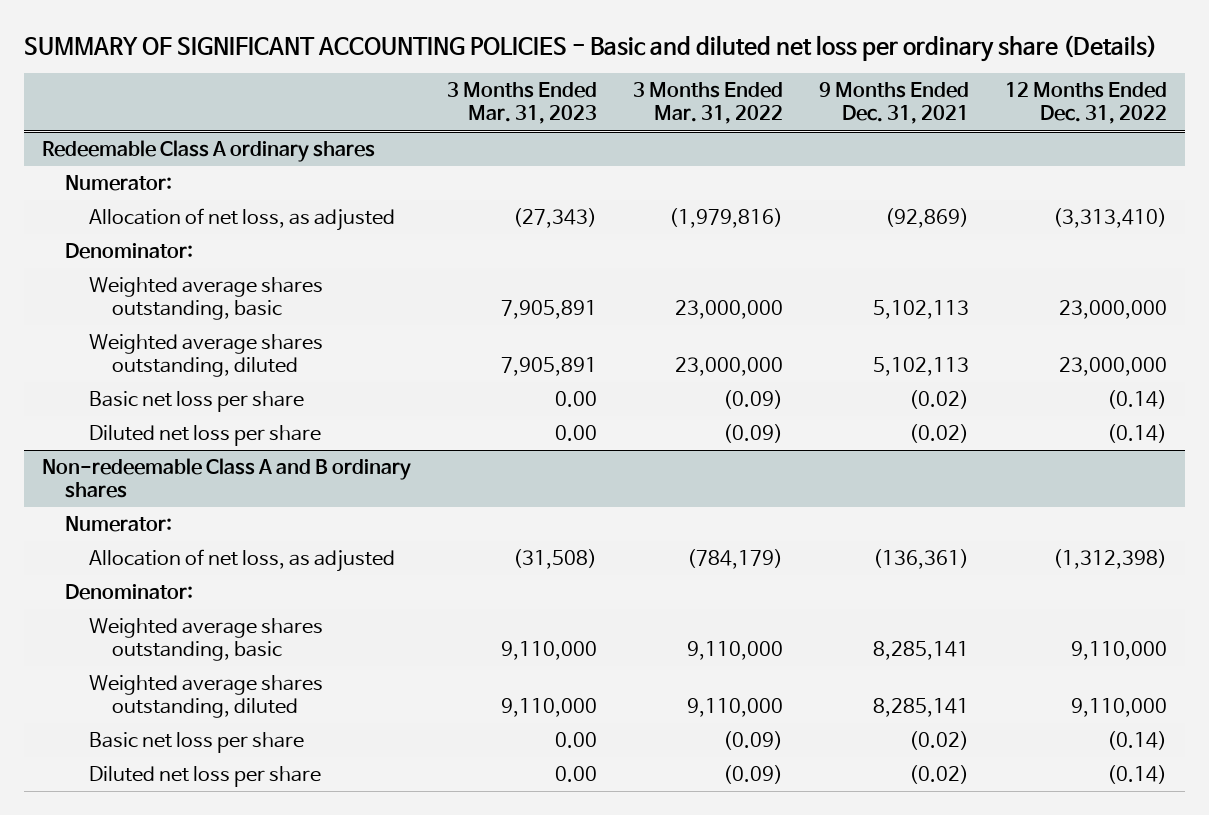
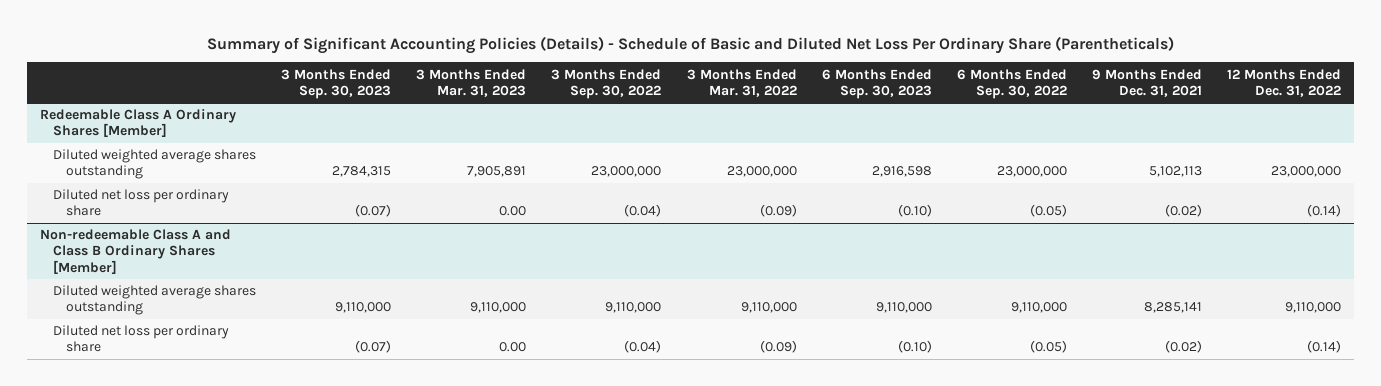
[23,34,1157,62] SUMMARY OF SIGNIFICANT ACCOUNTING POLICIES - Basic and diluted net loss per ordinary share (Details) -> [206,35,1174,54] Summary of Significant Accounting Policies (Details) - Schedule of Basic and Diluted Net Loss Per Ordinary Share (Parentheticals)
none -> [281,68,392,99] 3 Months Ended Sep. 30, 2023
none -> [551,68,662,99] 3 Months Ended Sep. 30, 2022
none -> [821,68,932,99] 6 Months Ended Sep. 30, 2023
none -> [956,68,1067,99] 6 Months Ended Sep. 30, 2022
[65,175,173,192] Numerator: -> none
[88,208,395,232] Allocation of net loss, as adjusted -> none
[65,243,194,260] Denominator: -> none
[88,277,323,321] Weighted average shares outstanding, basic -> none
[88,391,304,413] Basic net loss per share -> none
[65,516,173,533] Numerator: -> none
[88,549,395,573] Allocation of net loss, as adjusted -> none
[65,584,194,601] Denominator: -> none
[88,618,323,662] Weighted average shares outstanding, basic -> none
[88,732,304,754] Basic net loss per share -> none
[41,140,375,163] Redeemable Class A ordinary shares -> [39,109,236,138] Redeemable Class A Ordinary Shares [Member]
[88,334,323,378] Weighted average shares outstanding, diluted -> [52,149,256,180] Diluted weighted average shares outstanding
[88,425,321,447] Diluted net loss per share -> [52,189,229,217] Diluted net loss per ordinary share
[41,458,411,499] Non-redeemable Class A and B ordinary shares -> [39,229,231,274] Non-redeemable Class A and Class B Ordinary Shares [Member]
[88,675,323,719] Weighted average shares outstanding, diluted -> [52,285,256,316] Diluted weighted average shares outstanding
[88,766,321,788] Diluted net loss per share -> [52,325,229,353] Diluted net loss per ordinary share

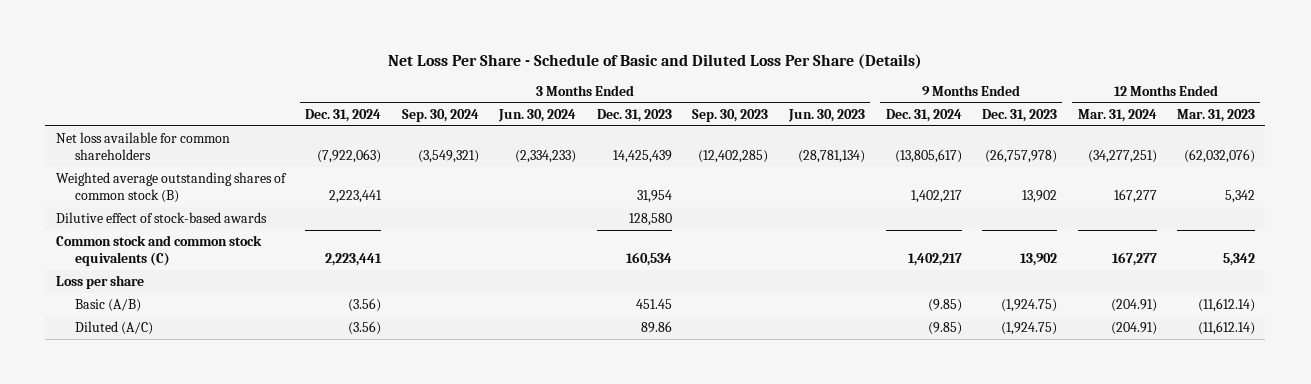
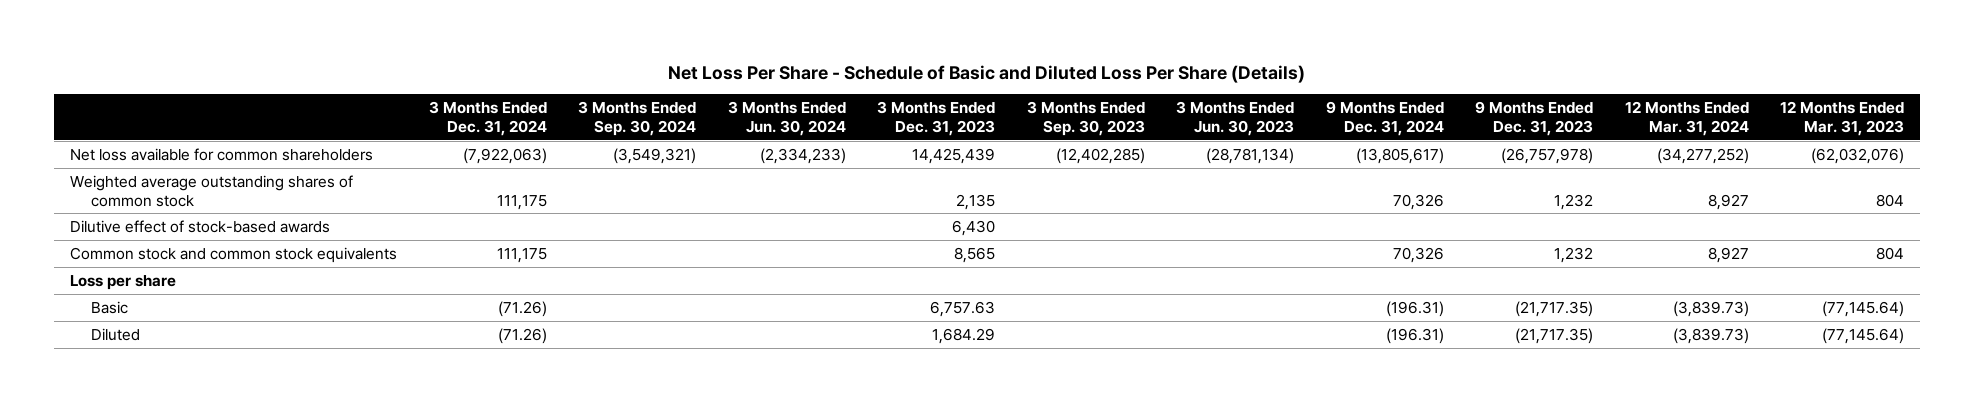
[1087,150,1157,164] (34,277,251) -> [1656,147,1749,164] (34,277,252)
[55,172,287,204] Weighted average outstanding shares of common stock (B) -> [70,174,354,207] Weighted average outstanding shares of common stock
[329,190,383,204] 2,223,441 -> [496,194,547,210] 111,175
[636,190,672,204] 31,954 -> [956,193,996,210] 2,135
[910,190,962,204] 1,402,217 -> [1392,193,1444,210] 70,326
[1022,190,1058,204] 13,902 -> [1554,193,1594,210] 1,232
[1113,189,1157,204] 167,277 -> [1707,193,1749,210] 8,927
[1225,190,1256,204] 5,342 -> [1876,193,1905,207] 804
[628,213,672,227] 128,580 -> [952,219,996,236] 6,430
[55,235,262,267] Common stock and common stock equivalents (C) -> [70,246,398,263] Common stock and common stock equivalents
[325,253,383,267] 2,223,441 -> [496,247,547,263] 111,175
[625,252,672,267] 160,534 -> [954,246,996,263] 8,565
[907,253,962,267] 1,402,217 -> [1392,246,1444,263] 70,326
[1020,253,1058,267] 13,902 -> [1554,246,1594,263] 1,232
[1111,252,1157,267] 167,277 -> [1707,246,1749,263] 8,927
[1223,253,1256,267] 5,342 -> [1876,246,1905,260] 804
[75,299,142,313] Basic (A/B) -> [91,300,129,314] Basic
[348,298,382,313] (3.56) -> [497,300,547,317] (71.26)
[635,299,672,310] 451.45 -> [930,300,996,317] 6,757.63
[927,299,962,313] (9.85) -> [1385,300,1444,317] (196.31)
[1001,299,1058,313] (1,924.75) -> [1515,300,1594,317] (21,717.35)
[1110,299,1157,313] (204.91) -> [1672,300,1749,317] (3,839.73)
[1198,298,1256,313] (11,612.14) -> [1822,300,1905,317] (77,145.64)
[75,321,154,336] Diluted (A/C) -> [91,327,141,341] Diluted
[348,321,382,336] (3.56) -> [497,327,547,344] (71.26)
[640,321,672,334] 89.86 -> [932,327,996,344] 1,684.29
[927,322,962,336] (9.85) -> [1385,327,1444,344] (196.31)
[1001,322,1058,336] (1,924.75) -> [1515,327,1594,344] (21,717.35)
[1110,322,1157,336] (204.91) -> [1672,327,1749,344] (3,839.73)
[1198,321,1256,336] (11,612.14) -> [1822,327,1905,344] (77,145.64)

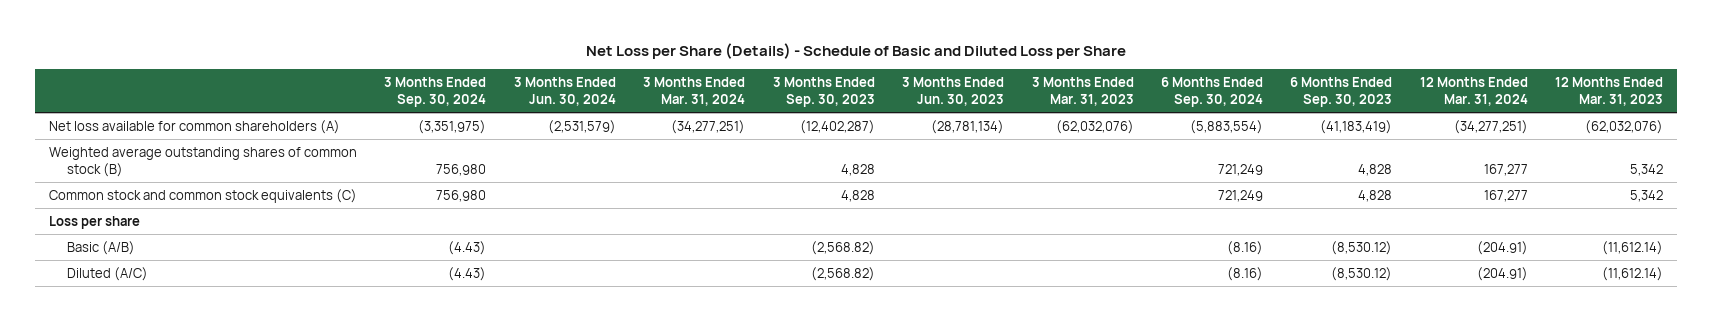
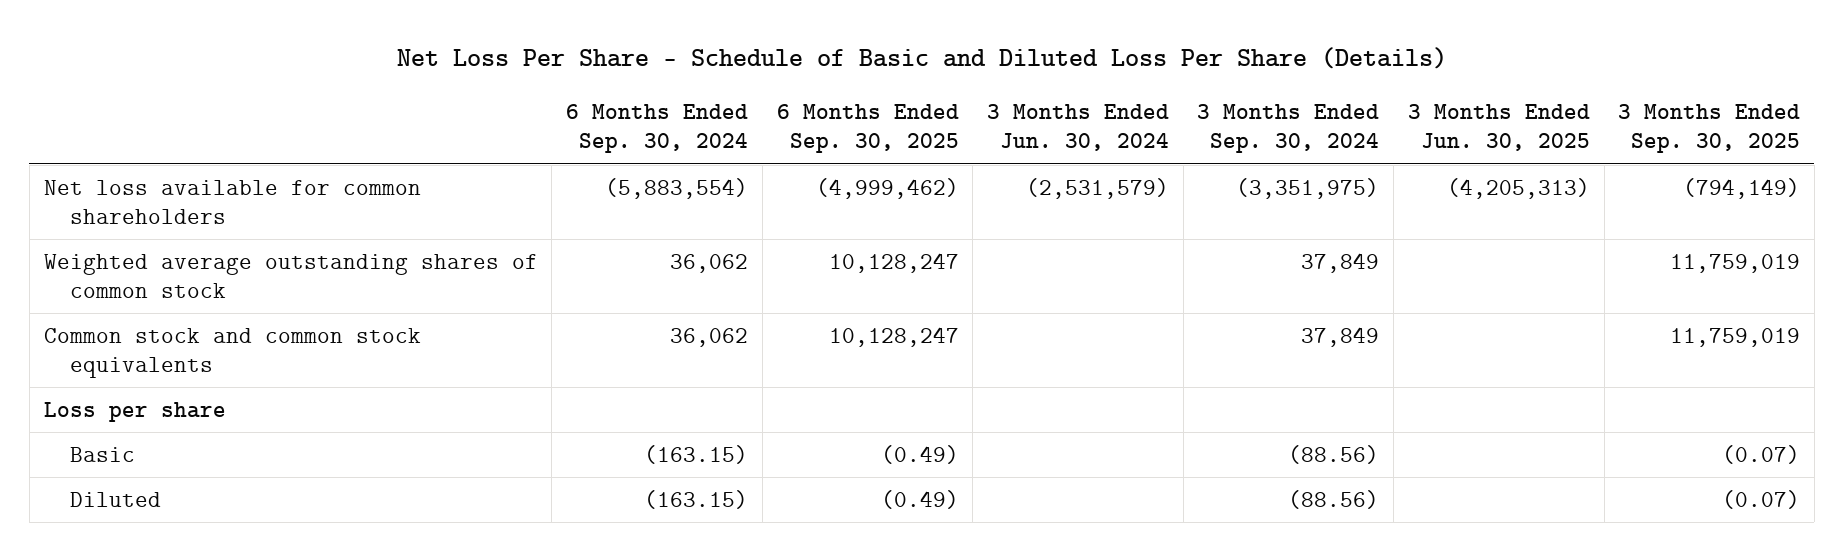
[586,42,1127,59] Net Loss per Share (Details) - Schedule of Basic and Diluted Loss per Share -> [396,46,1447,69] Net Loss Per Share - Schedule of Basic and Diluted Loss Per Share (Details)
[643,76,746,106] 3 Months Ended Mar. 31, 2024 -> none
[772,76,875,107] 3 Months Ended Sep. 30, 2023 -> none
[902,76,1005,106] 3 Months Ended Jun. 30, 2023 -> none
[1031,76,1134,106] 3 Months Ended Mar. 31, 2023 -> none
[1290,76,1393,107] 6 Months Ended Sep. 30, 2023 -> none
[1419,76,1528,106] 12 Months Ended Mar. 31, 2024 -> none
[1555,76,1664,106] 12 Months Ended Mar. 31, 2023 -> none
none -> [776,104,959,154] 6 Months Ended Sep. 30, 2025
none -> [1407,104,1590,152] 3 Months Ended Jun. 30, 2025
none -> [1618,104,1801,154] 3 Months Ended Sep. 30, 2025
[49,120,341,135] Net loss available for common shareholders (A) -> [43,179,421,224] Net loss available for common shareholders
[49,147,358,177] Weighted average outstanding shares of common stock (B) -> [43,253,538,298] Weighted average outstanding shares of common stock
[436,163,487,176] 756,980 -> [1301,252,1380,273] 37,849
[1217,163,1263,176] 721,249 -> [670,253,749,273] 36,062
[49,189,358,204] Common stock and common stock equivalents (C) -> [43,327,421,378] Common stock and common stock equivalents
[436,190,487,203] 756,980 -> [1301,326,1380,347] 37,849
[1217,190,1263,203] 721,249 -> [670,327,749,347] 36,062
[66,241,135,256] Basic (A/B) -> [70,446,136,462] Basic
[448,241,487,256] (4.43) -> [1288,444,1380,464] (88.56)
[1226,241,1263,256] (8.16) -> [644,444,749,464] (163.15)
[66,267,148,282] Diluted (A/C) -> [70,491,162,507] Diluted
[448,267,487,282] (4.43) -> [1288,489,1380,509] (88.56)
[1226,267,1263,282] (8.16) -> [644,489,749,509] (163.15)

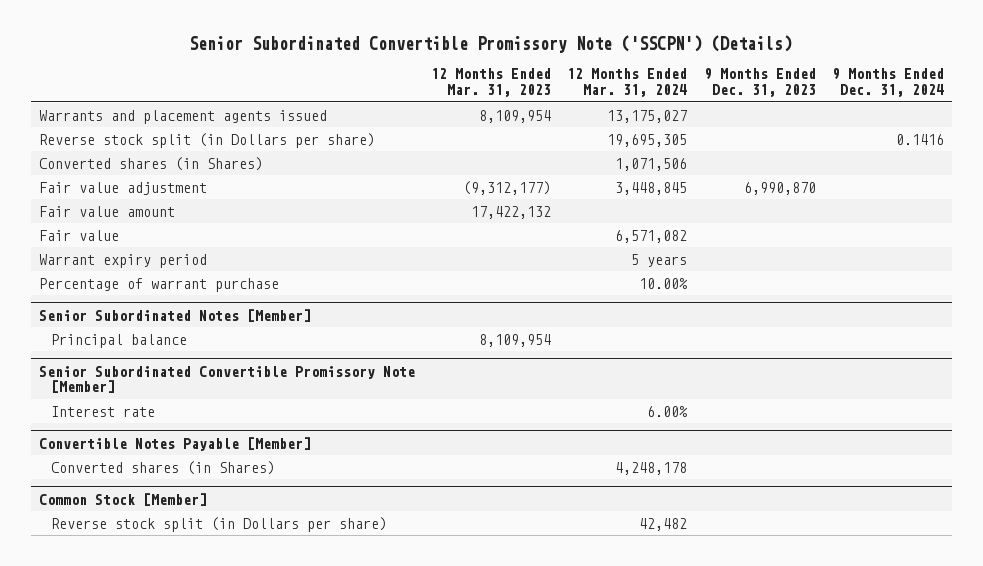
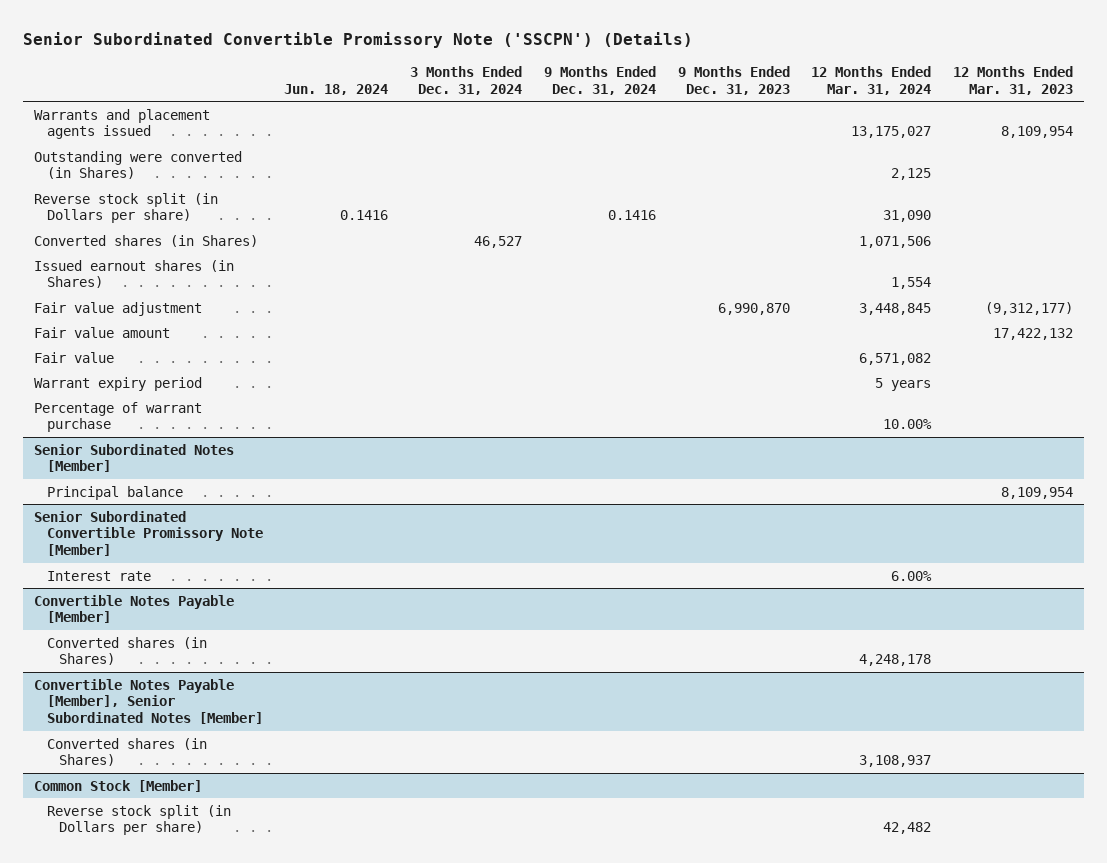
none -> [284,83,389,95] Jun. 18, 2024
none -> [410,65,523,95] 3 Months Ended Dec. 31, 2024
none -> [34,150,243,180] Outstanding were converted (in Shares)
[607,133,688,147] 19,695,305 -> [883,210,932,223] 31,090
none -> [34,259,235,289] Issued earnout shares (in Shares)
none -> [34,678,263,725] Convertible Notes Payable [Member], Senior Subordinated Notes [Member]
none -> [46,737,207,767] Converted shares (in Shares)

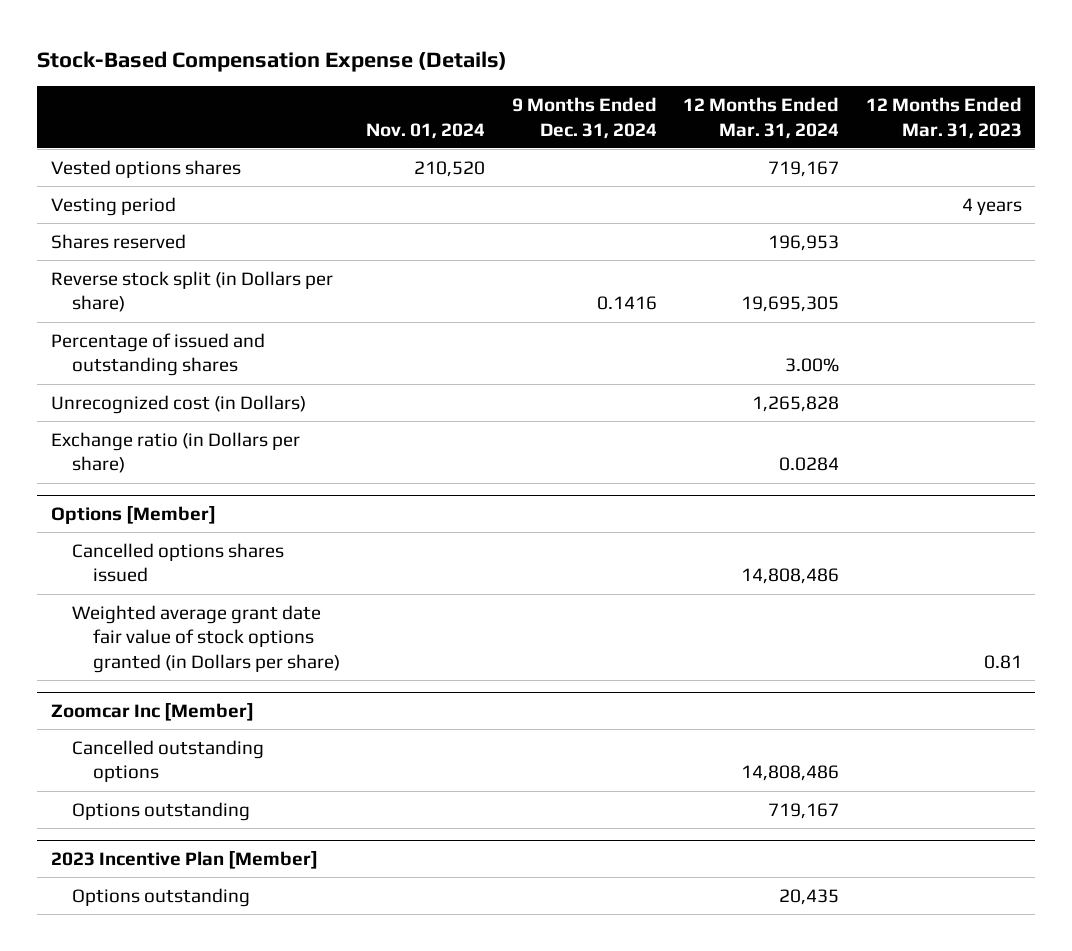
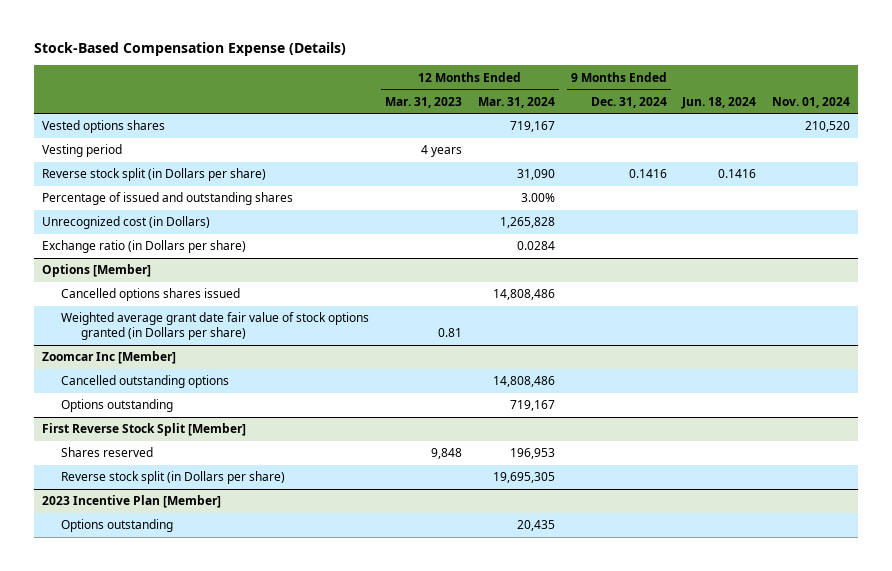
none -> [681,96,757,109] Jun. 18, 2024
[50,233,186,249] Shares reserved -> none
[741,296,840,313] 19,695,305 -> [516,169,555,181] 31,090
none -> [42,423,247,437] First Reverse Stock Split [Member]
none -> [61,447,154,458] Shares reserved
none -> [61,471,286,485] Reverse stock split (in Dollars per share)

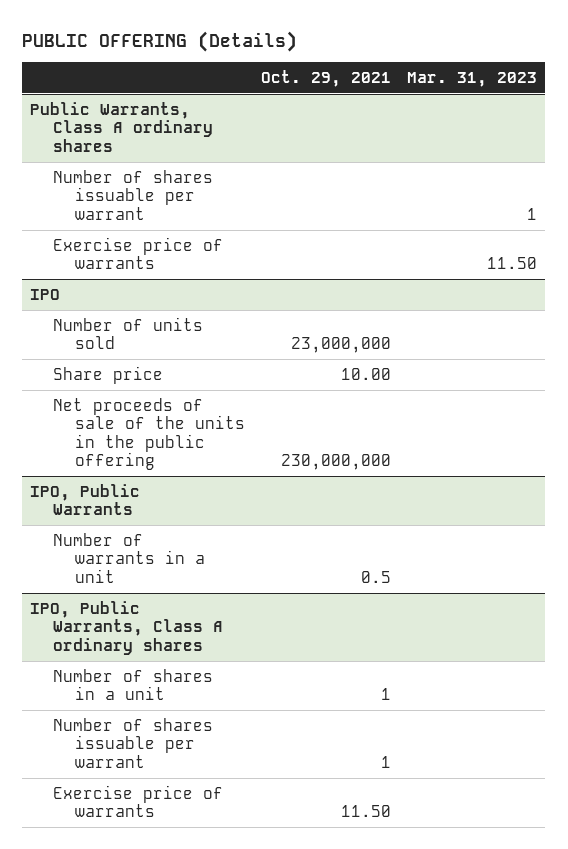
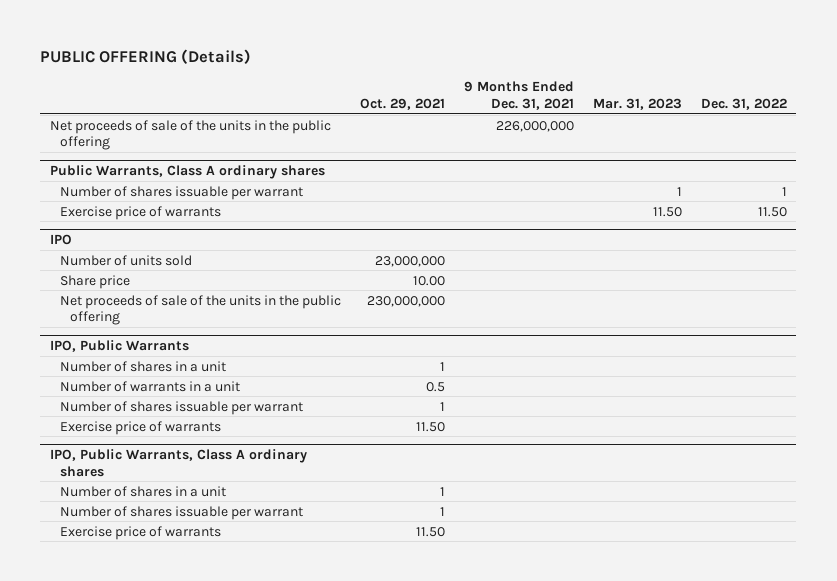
none -> [463,81,574,111] 9 Months Ended Dec. 31, 2021
none -> [700,98,787,111] Dec. 31, 2022
none -> [49,119,331,151] Net proceeds of sale of the units in the public offering
none -> [59,360,226,372] Number of shares in a unit
none -> [59,400,303,415] Number of shares issuable per warrant
none -> [59,420,221,435] Exercise price of warrants

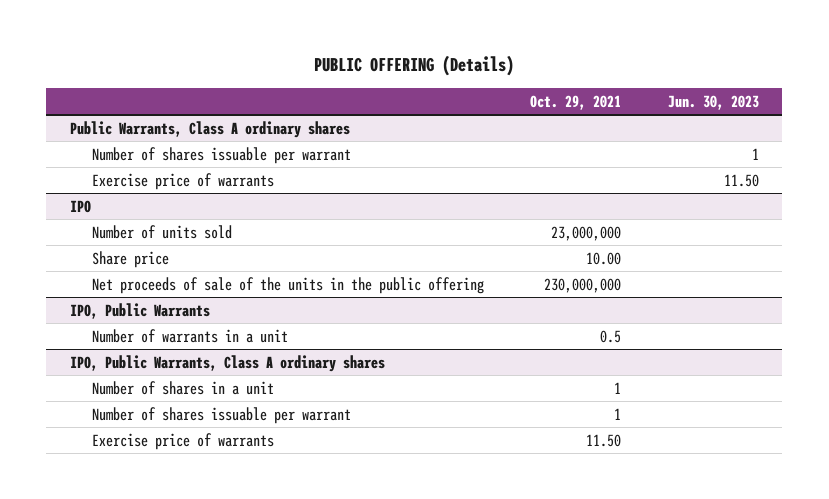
[463,81,574,111] 9 Months Ended Dec. 31, 2021 -> none
[592,98,682,111] Mar. 31, 2023 -> none
[700,98,787,111] Dec. 31, 2022 -> none
none -> [668,94,760,110] Jun. 30, 2023
[49,119,331,151] Net proceeds of sale of the units in the public offering -> none
[59,360,226,372] Number of shares in a unit -> none
[59,400,303,415] Number of shares issuable per warrant -> none
[59,420,221,435] Exercise price of warrants -> none

